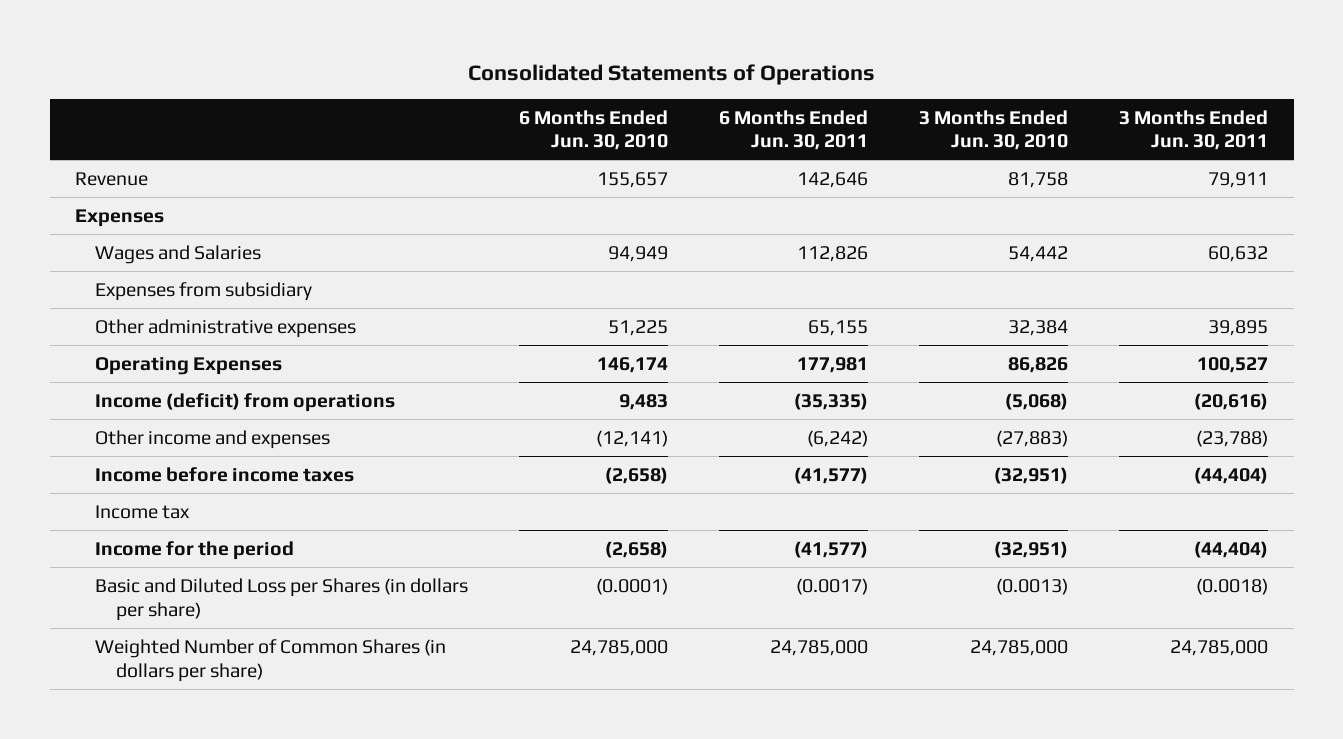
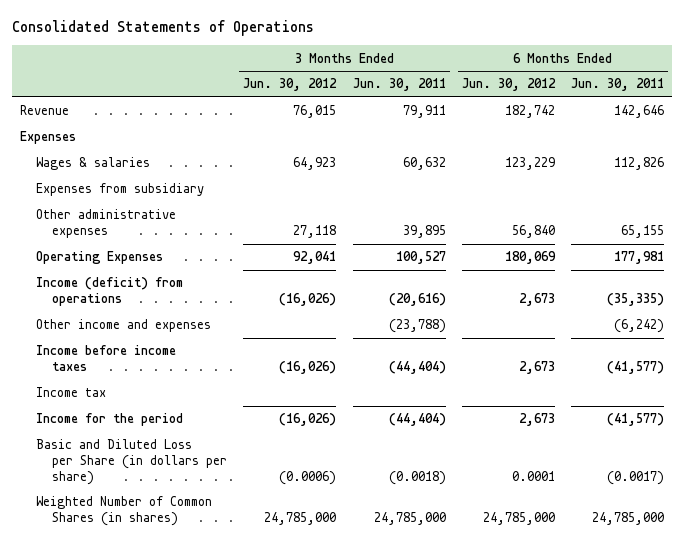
[519,109,669,151] 6 Months Ended Jun. 30, 2010 -> none
[919,109,1069,151] 3 Months Ended Jun. 30, 2010 -> none
none -> [243,78,338,92] Jun. 30, 2012
none -> [462,78,557,92] Jun. 30, 2012
[95,244,262,264] Wages and Salaries -> [36,157,151,171] Wages & salaries
[95,577,469,621] Basic and Diluted Loss per Shares (in dollars per share) -> [36,439,228,486] Basic and Diluted Loss per Share (in dollars per share)
[95,638,447,682] Weighted Number of Common Shares (in dollars per share) -> [36,496,213,527] Weighted Number of Common Shares (in shares)

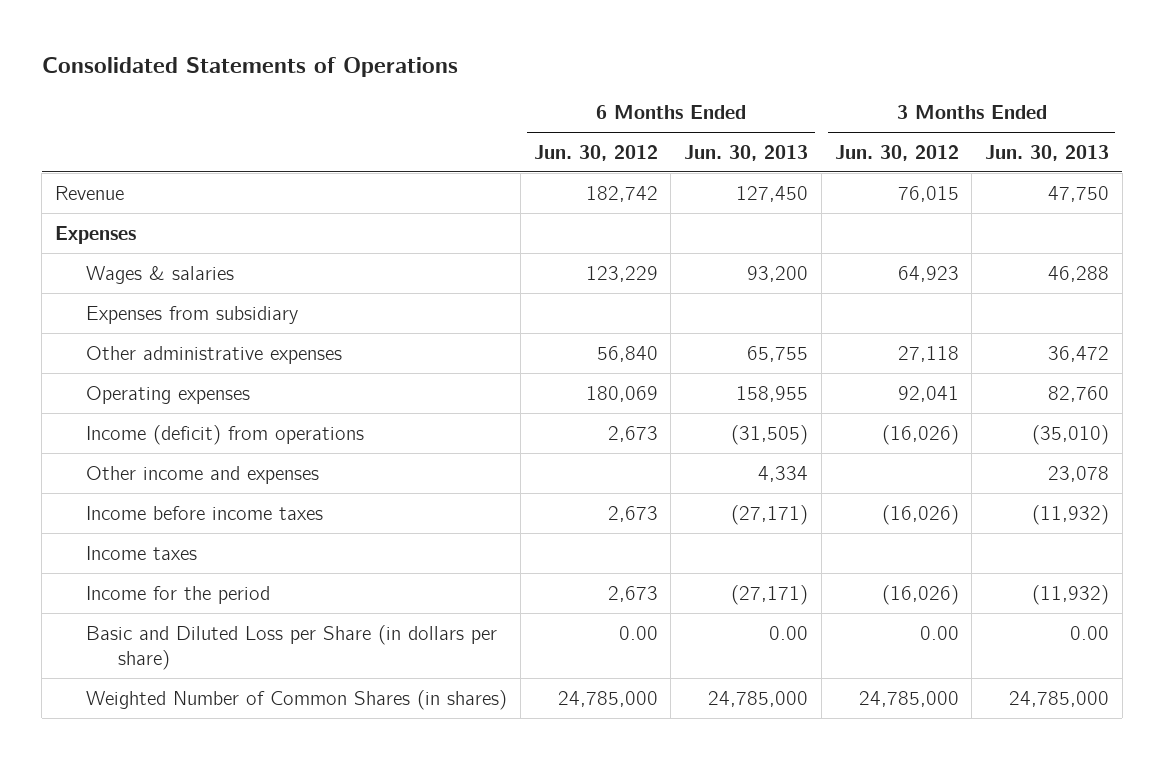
[352,78,446,92] Jun. 30, 2011 -> none
[571,78,665,92] Jun. 30, 2011 -> none
none -> [684,144,809,161] Jun. 30, 2013
none -> [984,144,1109,161] Jun. 30, 2013
[36,251,164,265] Operating Expenses -> [86,385,251,404] Operating expenses
[36,387,107,398] Income tax -> [86,545,198,560] Income taxes
[279,471,337,486] (0.0006) -> [919,625,959,640] 0.00
[512,471,556,482] 0.0001 -> [618,625,658,640] 0.00

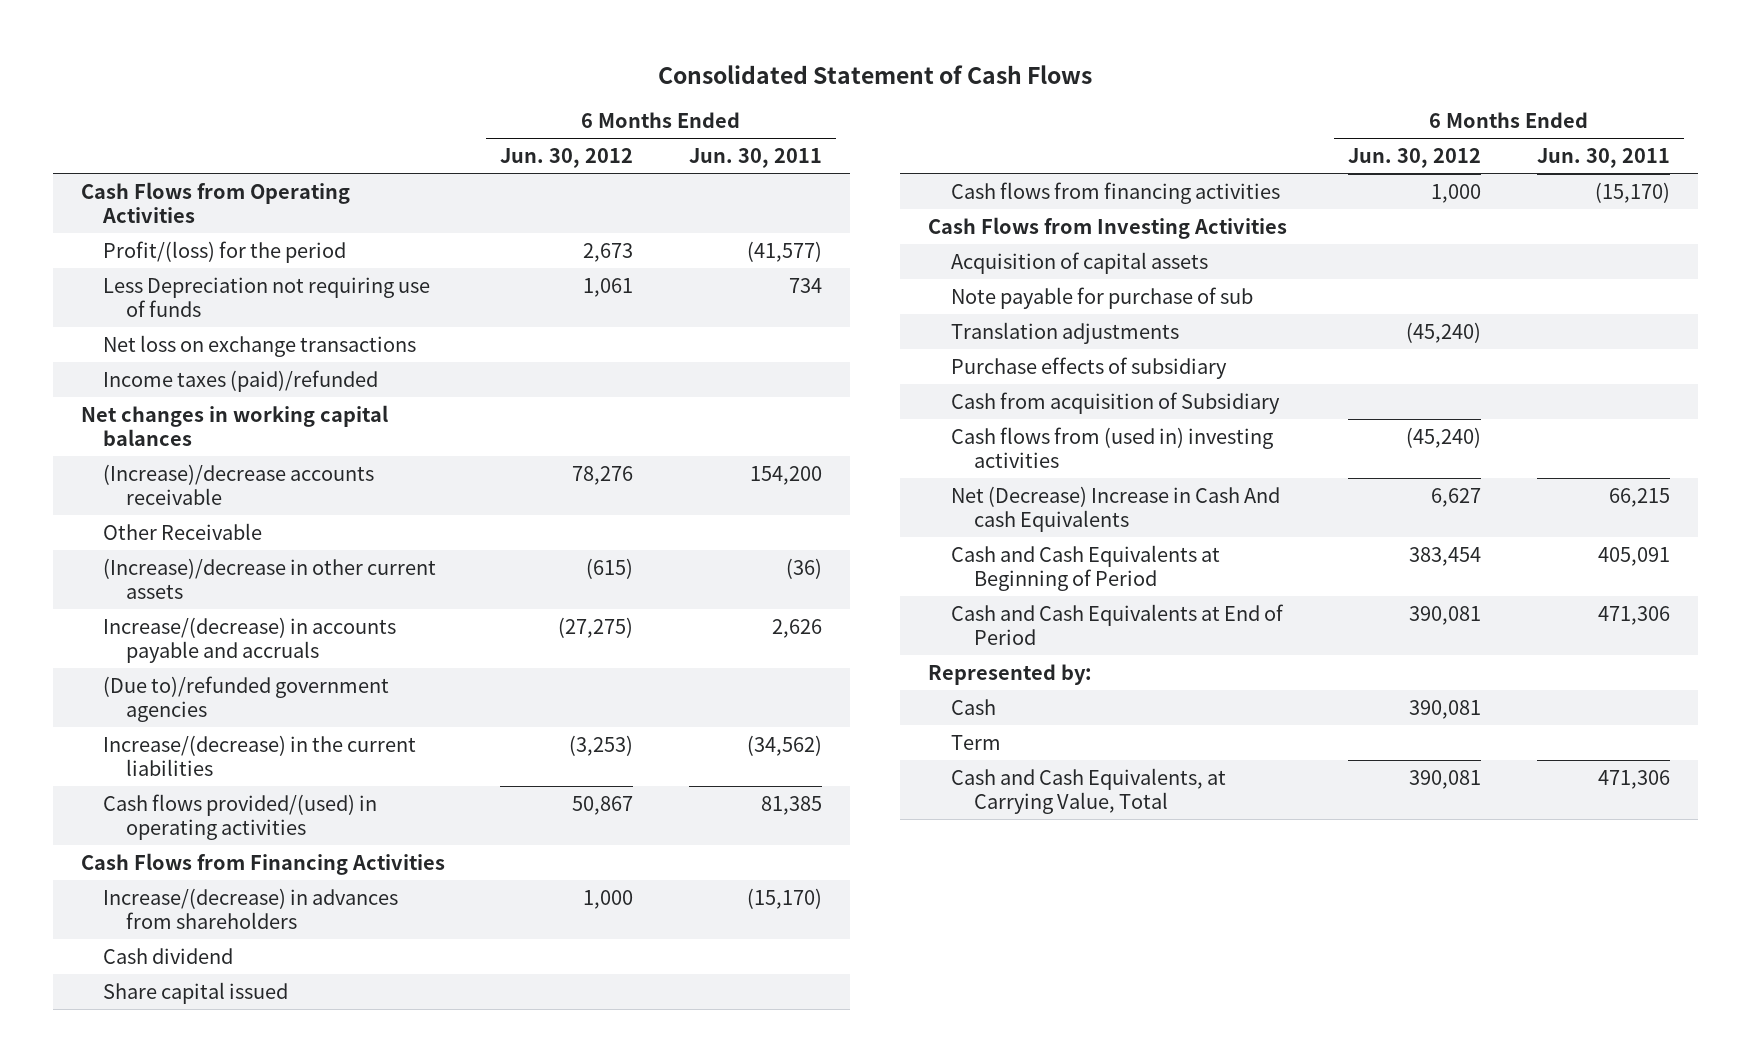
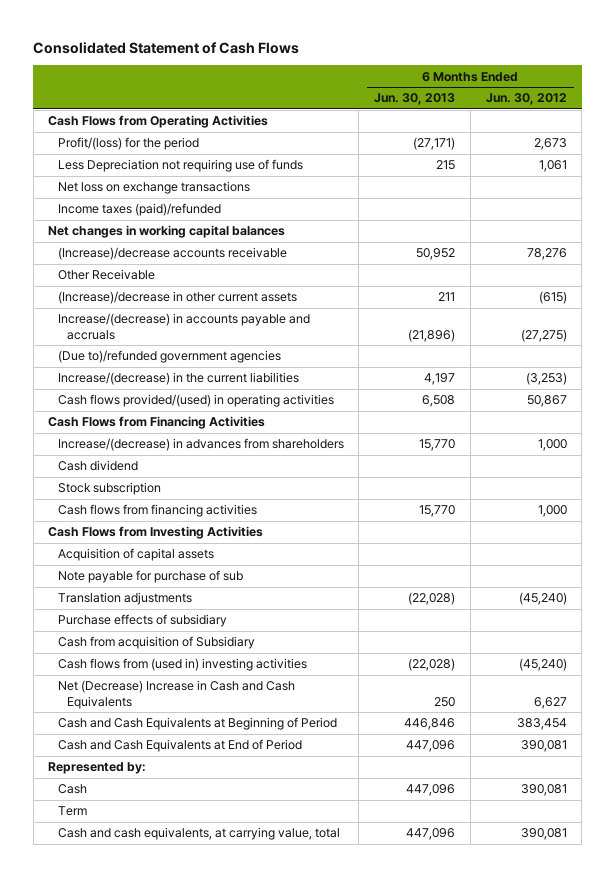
[689,148,823,169] Jun. 30, 2011 -> none
none -> [374,93,456,106] Jun. 30, 2013
[103,981,289,1004] Share capital issued -> none
none -> [57,482,161,496] Stock subscription
[950,485,1280,532] Net (Decrease) Increase in Cash And cash Equivalents -> [57,680,295,709] Net (Decrease) Increase in Cash and Cash Equivalents
[950,767,1226,814] Cash and Cash Equivalents, at Carrying Value, Total -> [57,827,340,841] Cash and cash equivalents, at carrying value, total

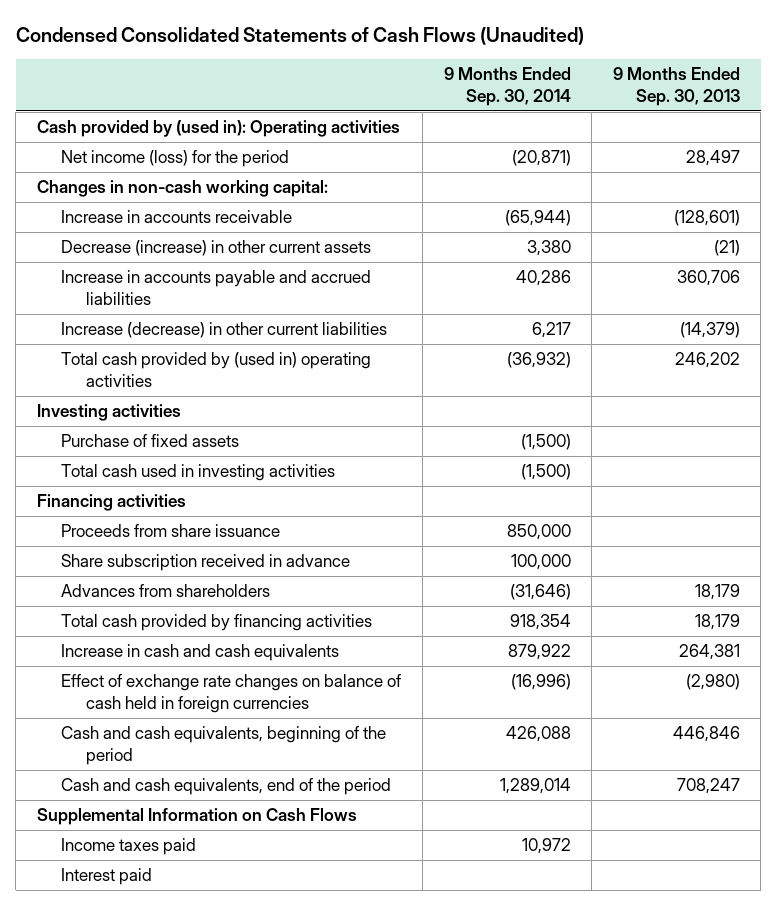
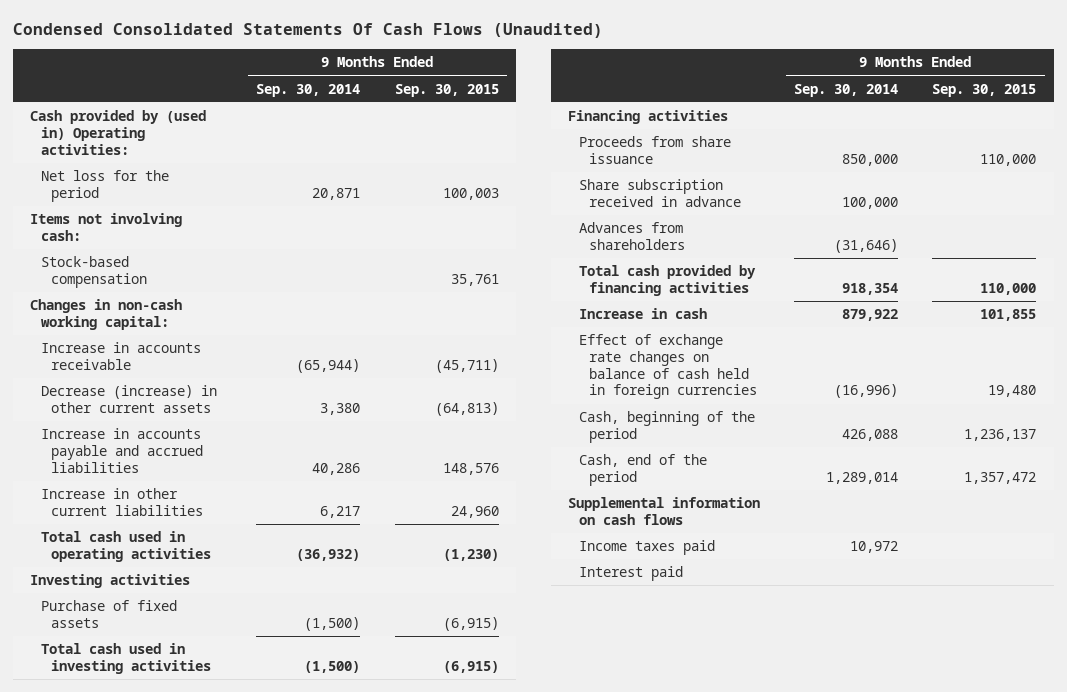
[15,27,584,46] Condensed Consolidated Statements of Cash Flows (Unaudited) -> [13,22,604,38] Condensed Consolidated Statements Of Cash Flows (Unaudited)
[612,67,740,106] 9 Months Ended Sep. 30, 2013 -> none
none -> [394,83,499,97] Sep. 30, 2015
[36,120,400,138] Cash provided by (used in): Operating activities -> [30,110,207,155] Cash provided by (used in) Operating activities:
[61,150,290,168] Net income (loss) for the period -> [40,170,169,202] Net loss for the period
[511,150,571,167] (20,871) -> [312,187,361,200] 20,871
none -> [30,213,183,241] Items not involving cash:
none -> [40,256,148,288] Stock-based compensation
[61,322,388,339] Increase (decrease) in other current liabilities -> [40,488,204,516] Increase in other current liabilities
[61,352,372,387] Total cash provided by (used in) operating activities -> [40,531,212,562] Total cash used in operating activities
[61,644,340,662] Increase in cash and cash equivalents -> [578,308,707,320] Increase in cash
[61,726,387,765] Cash and cash equivalents, beginning of the period -> [578,411,755,443] Cash, beginning of the period
[61,778,392,796] Cash and cash equivalents, end of the period -> [578,454,707,486] Cash, end of the period
[36,808,357,826] Supplemental Information on Cash Flows -> [568,497,761,525] Supplemental information on cash flows

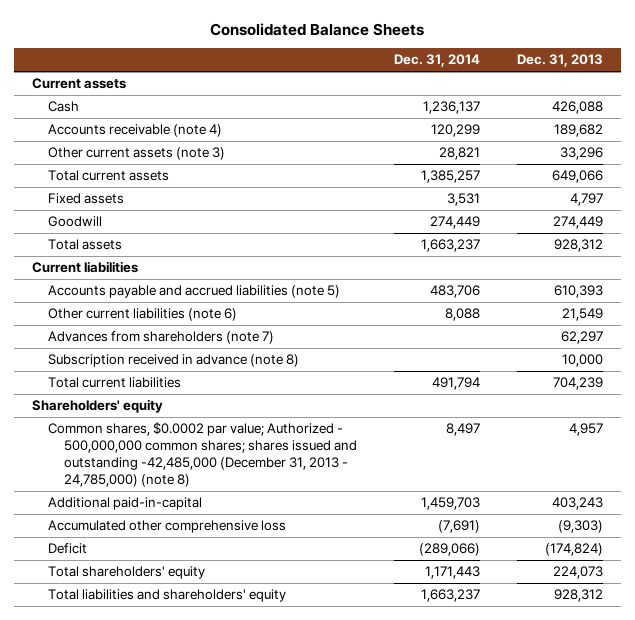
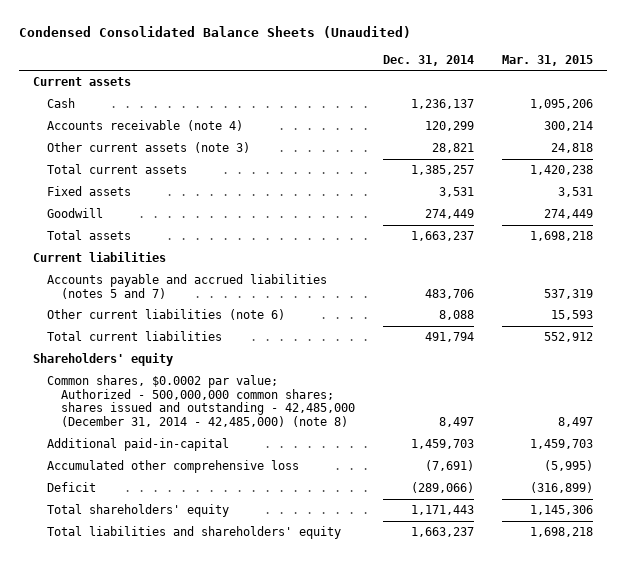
[210,22,425,36] Consolidated Balance Sheets -> [19,26,412,39] Condensed Consolidated Balance Sheets (Unaudited)
[516,54,603,68] Dec. 31, 2013 -> none
none -> [501,54,593,66] Mar. 31, 2015
[48,285,341,299] Accounts payable and accrued liabilities (note 5) -> [46,274,327,299] Accounts payable and accrued liabilities (notes 5 and 7)
[48,331,275,345] Advances from shareholders (note 7) -> none
[48,354,300,368] Subscription received in advance (note 8) -> none
[48,422,358,487] Common shares, $0.0002 par value; Authorized - 500,000,000 common shares; shares issued and outstanding -42,485,000 (December 31, 2013 - 24,785,000) (note 8) -> [46,375,355,427] Common shares, $0.0002 par value; Authorized - 500,000,000 common shares; shares issued and outstanding - 42,485,000 (December 31, 2014 - 42,485,000) (note 8)

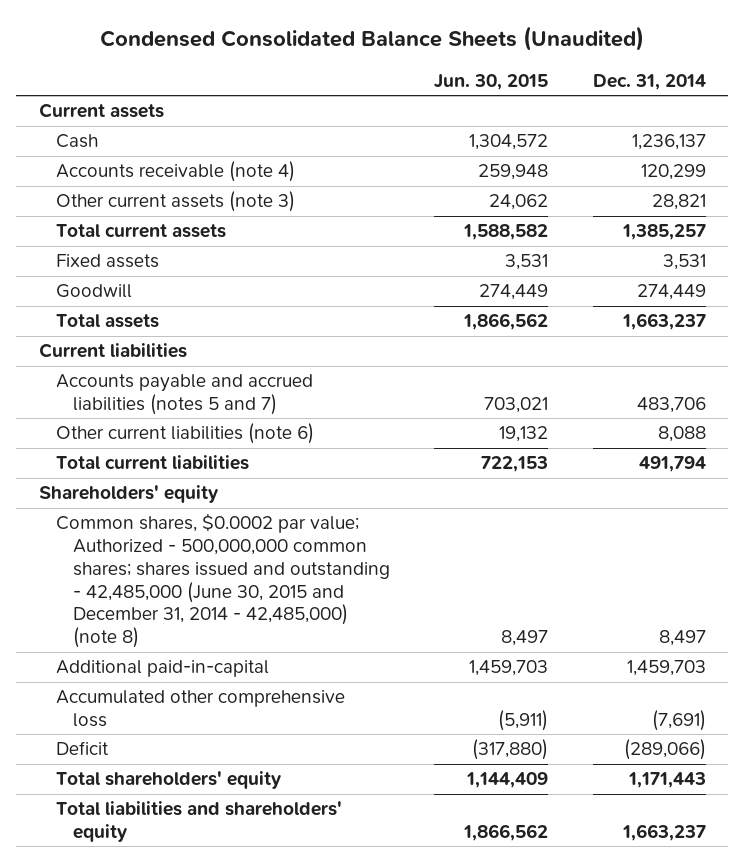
[501,54,593,66] Mar. 31, 2015 -> none
none -> [434,73,549,90] Jun. 30, 2015
[46,375,355,427] Common shares, $0.0002 par value; Authorized - 500,000,000 common shares; shares issued and outstanding - 42,485,000 (December 31, 2014 - 42,485,000) (note 8) -> [55,513,390,649] Common shares, $0.0002 par value; Authorized - 500,000,000 common shares; shares issued and outstanding - 42,485,000 (June 30, 2015 and December 31, 2014 - 42,485,000) (note 8)

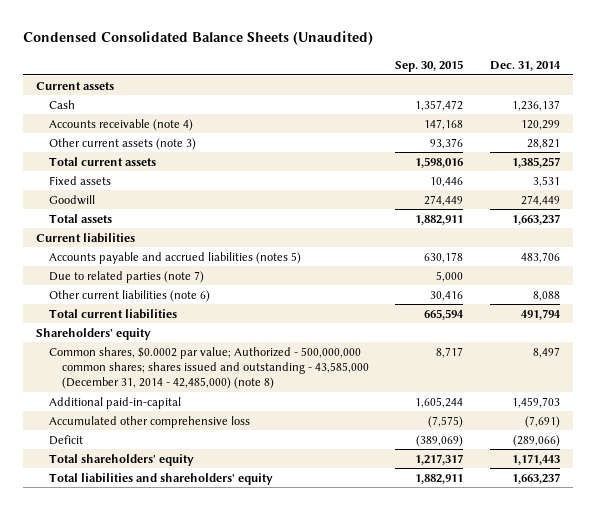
[434,73,549,90] Jun. 30, 2015 -> none
none -> [395,59,464,72] Sep. 30, 2015
[55,374,313,416] Accounts payable and accrued liabilities (notes 5 and 7) -> [48,251,301,264] Accounts payable and accrued liabilities (notes 5)
none -> [48,270,204,283] Due to related parties (note 7)
[55,513,390,649] Common shares, $0.0002 par value; Authorized - 500,000,000 common shares; shares issued and outstanding - 42,485,000 (June 30, 2015 and December 31, 2014 - 42,485,000) (note 8) -> [48,346,369,390] Common shares, $0.0002 par value; Authorized - 500,000,000 common shares; shares issued and outstanding - 43,585,000 (December 31, 2014 - 42,485,000) (note 8)

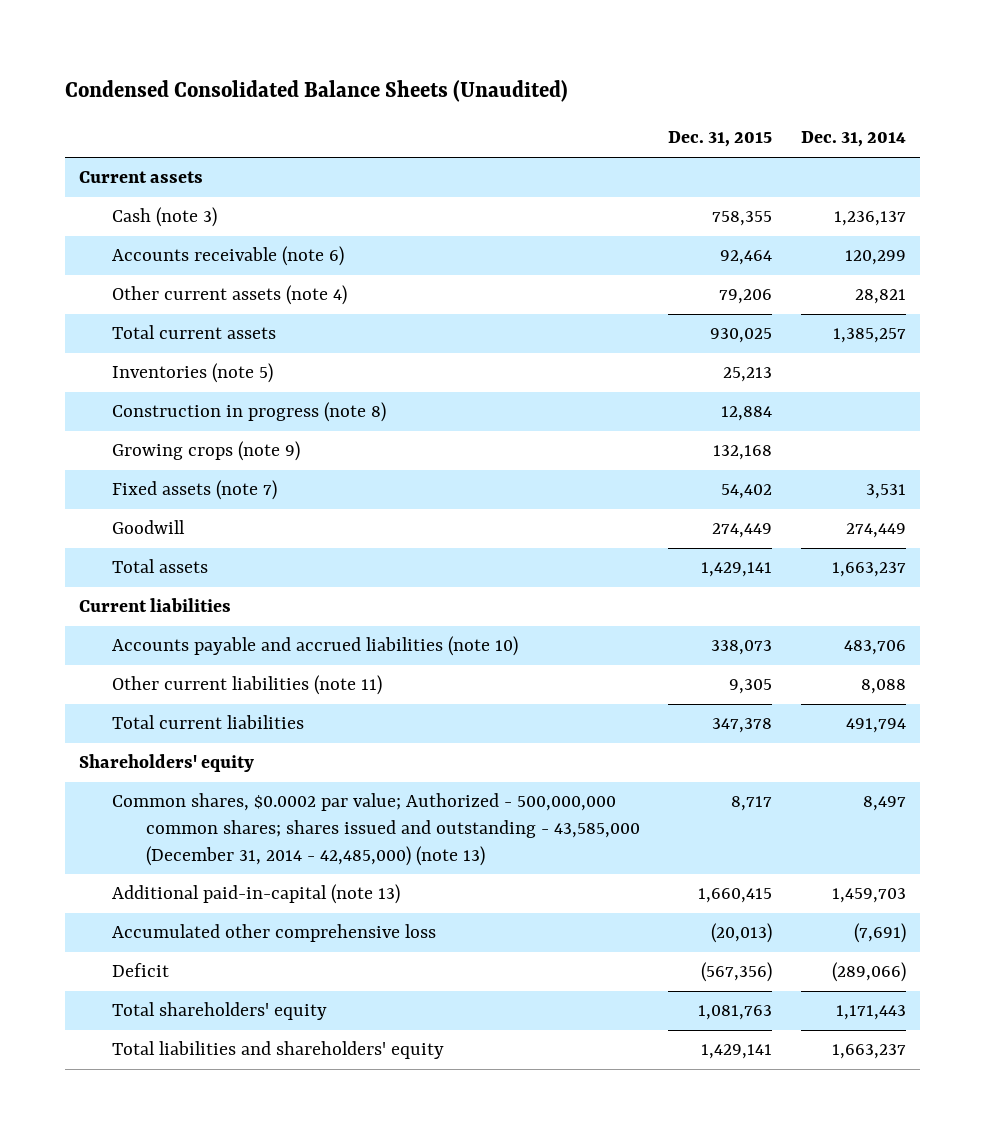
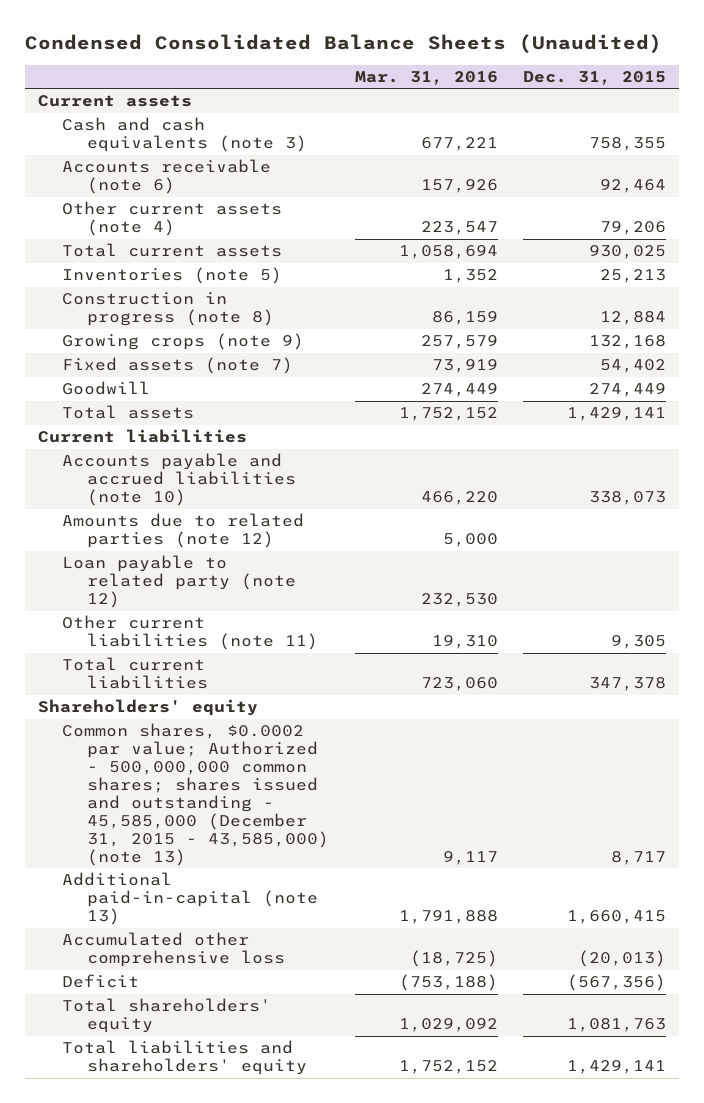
[800,131,906,148] Dec. 31, 2014 -> none
none -> [354,70,498,85] Mar. 31, 2016
[112,207,218,228] Cash (note 3) -> [62,117,308,153] Cash and cash equivalents (note 3)
none -> [62,513,305,549] Amounts due to related parties (note 12)
none -> [62,555,297,609] Loan payable to related party (note 12)
[112,793,640,866] Common shares, $0.0002 par value; Authorized - 500,000,000 common shares; shares issued and outstanding - 43,585,000 (December 31, 2014 - 42,485,000) (note 13) -> [62,723,330,867] Common shares, $0.0002 par value; Authorized - 500,000,000 common shares; shares issued and outstanding - 45,585,000 (December 31, 2015 - 43,585,000) (note 13)

